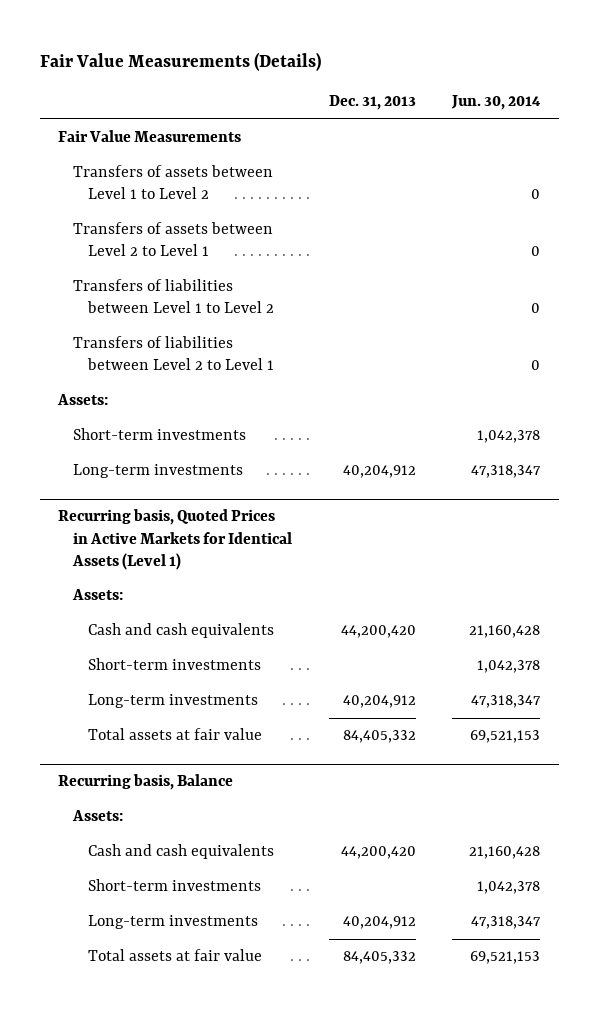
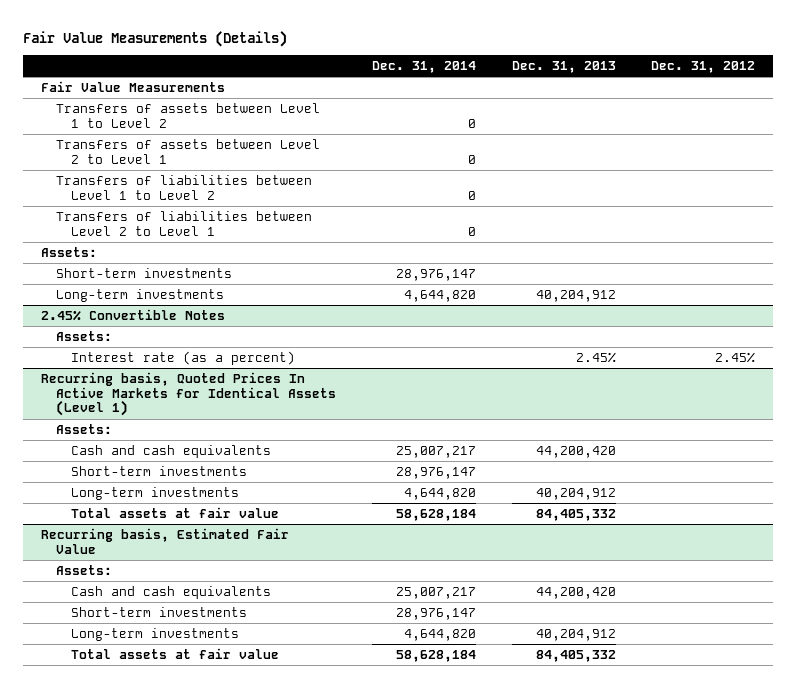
[451,95,542,111] Jun. 30, 2014 -> none
none -> [371,60,476,73] Dec. 31, 2014
none -> [651,60,756,73] Dec. 31, 2012
none -> [41,309,226,322] 2.45% Convertible Notes
none -> [56,331,113,342] Assets:
none -> [70,351,295,366] Interest rate (as a percent)
[58,509,293,570] Recurring basis, Quoted Prices in Active Markets for Identical Assets (Level 1) -> [41,372,337,417] Recurring basis, Quoted Prices In Active Markets for Identical Assets (Level 1)
[58,774,234,791] Recurring basis, Balance -> [41,528,290,554] Recurring basis, Estimated Fair Value

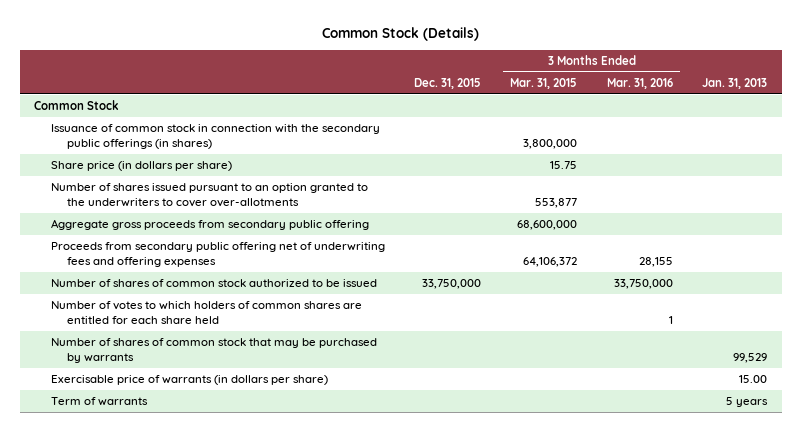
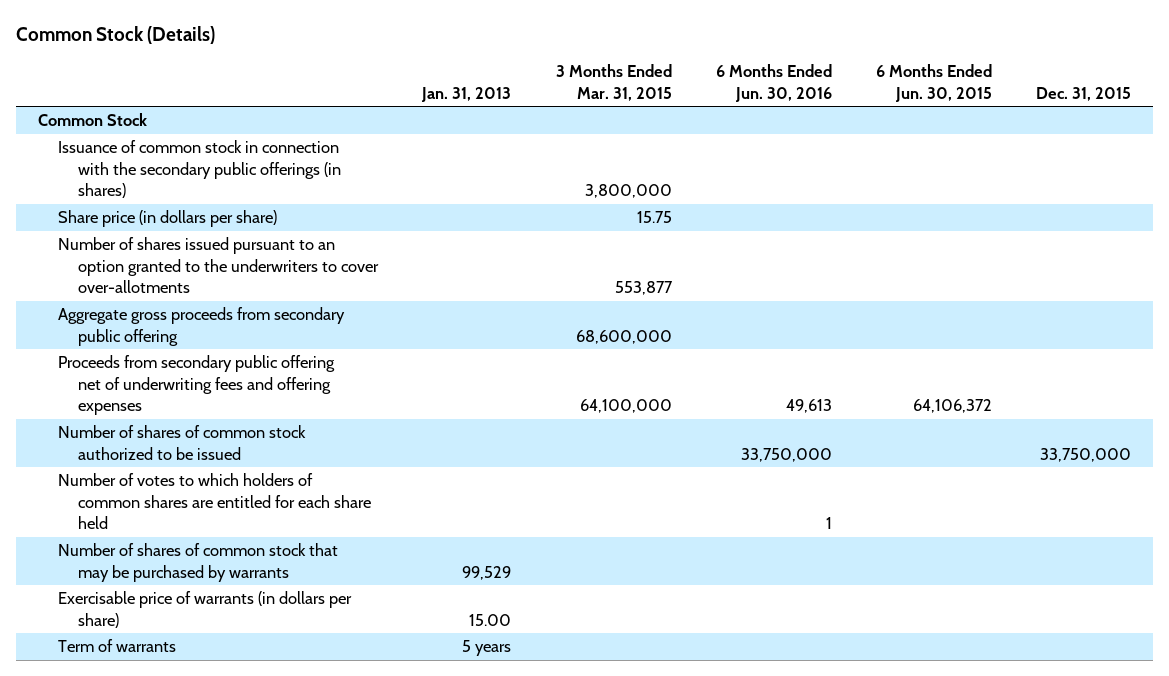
[606,78,673,90] Mar. 31, 2016 -> none
none -> [715,64,832,102] 6 Months Ended Jun. 30, 2016
none -> [875,64,992,102] 6 Months Ended Jun. 30, 2015
[523,256,578,267] 64,106,372 -> [579,399,672,414] 64,100,000

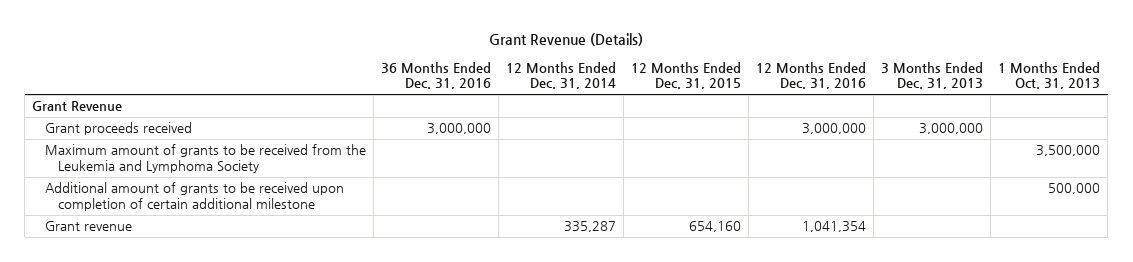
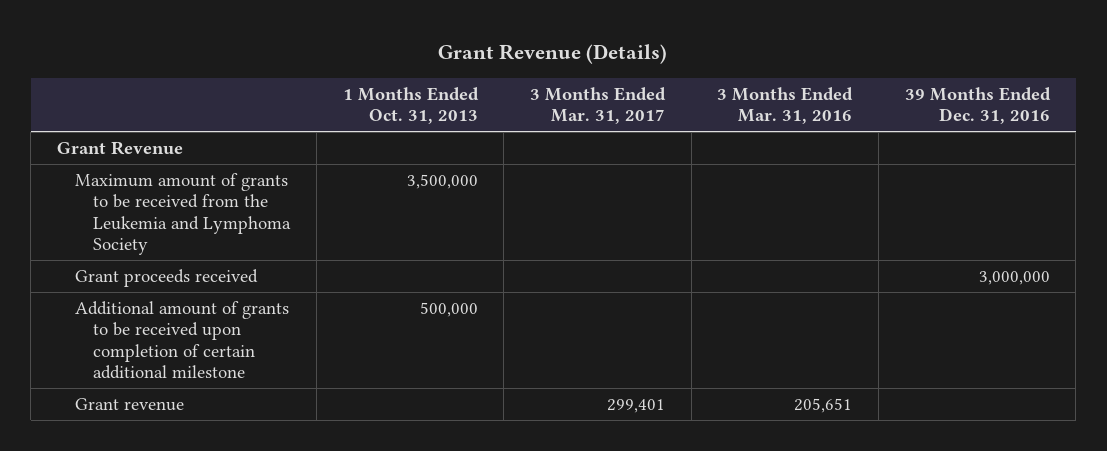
[381,61,492,90] 36 Months Ended Dec. 31, 2016 -> none
[506,61,617,90] 12 Months Ended Dec. 31, 2014 -> none
[631,61,742,90] 12 Months Ended Dec. 31, 2015 -> none
[756,61,867,90] 12 Months Ended Dec. 31, 2016 -> none
[881,61,984,90] 3 Months Ended Dec. 31, 2013 -> none
none -> [529,86,666,125] 3 Months Ended Mar. 31, 2017
none -> [717,86,854,125] 3 Months Ended Mar. 31, 2016
none -> [904,86,1051,125] 39 Months Ended Dec. 31, 2016
[45,122,193,136] Grant proceeds received -> [74,269,258,288] Grant proceeds received

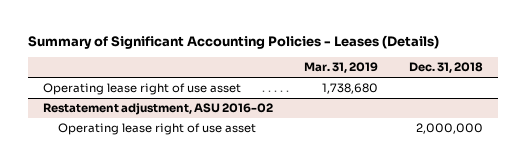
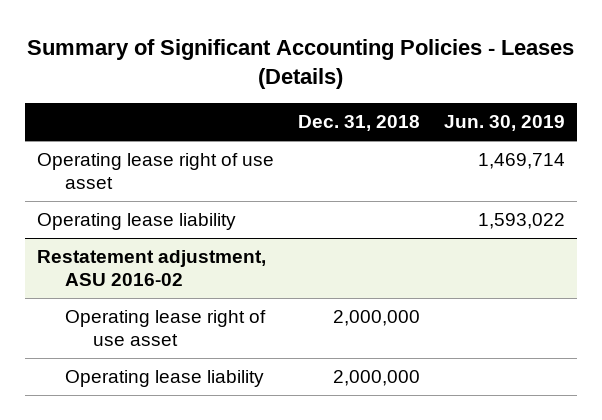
[304,62,379,74] Mar. 31, 2019 -> none
none -> [443,115,565,132] Jun. 30, 2019
none -> [37,213,237,231] Operating lease liability
none -> [65,370,265,388] Operating lease liability

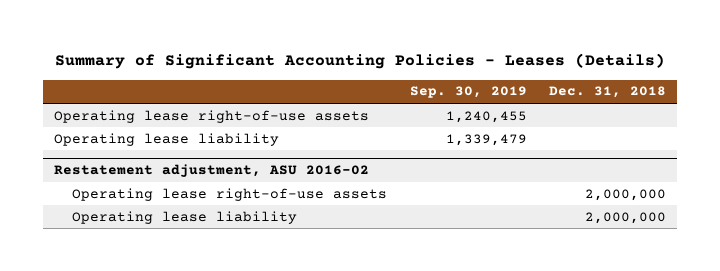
[443,115,565,132] Jun. 30, 2019 -> none
none -> [409,86,527,99] Sep. 30, 2019
[37,153,275,189] Operating lease right of use asset -> [54,109,370,123] Operating lease right-of-use assets
[65,310,267,346] Operating lease right of use asset -> [72,187,388,201] Operating lease right-of-use assets

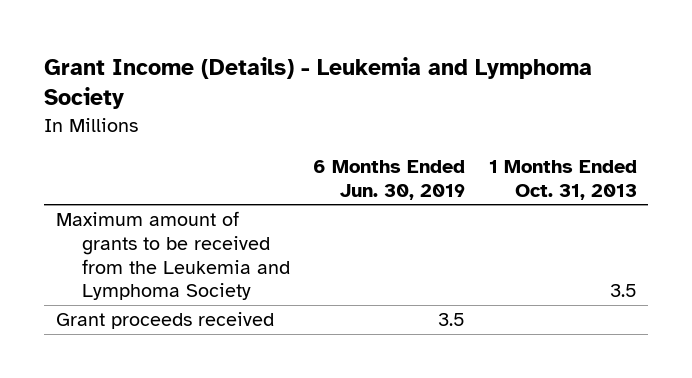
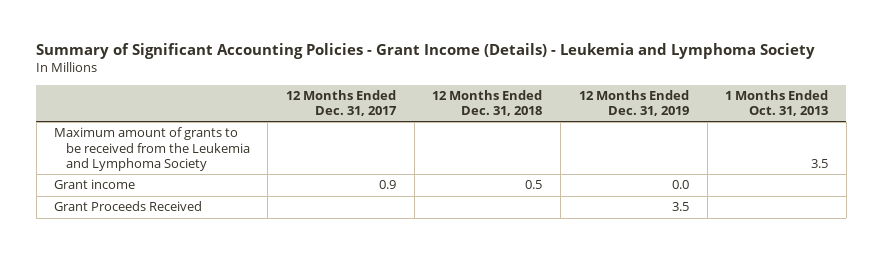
[44,56,593,110] Grant Income (Details) - Leukemia and Lymphoma Society -> [36,43,816,60] Summary of Significant Accounting Policies - Grant Income (Details) - Leukemia and Lymphoma Society
[313,160,466,200] 6 Months Ended Jun. 30, 2019 -> none
none -> [285,89,397,117] 12 Months Ended Dec. 31, 2017
none -> [432,89,543,117] 12 Months Ended Dec. 31, 2018
none -> [578,89,689,117] 12 Months Ended Dec. 31, 2019
none -> [54,179,136,190] Grant income
[55,312,274,330] Grant proceeds received -> [54,201,203,212] Grant Proceeds Received

